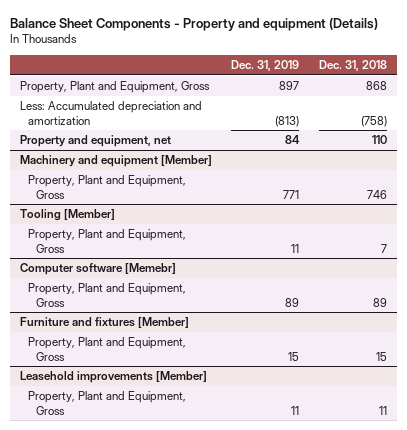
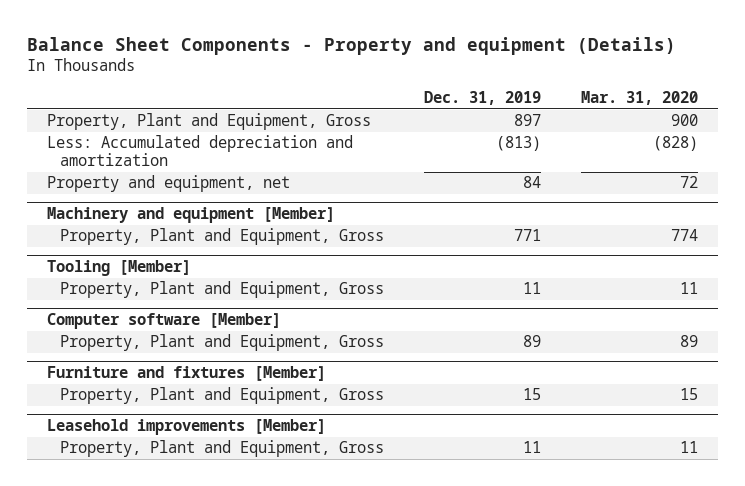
[318,59,387,71] Dec. 31, 2018 -> none
none -> [580,91,698,106] Mar. 31, 2020
[20,263,177,276] Computer software [Memebr] -> [46,313,281,330] Computer software [Member]

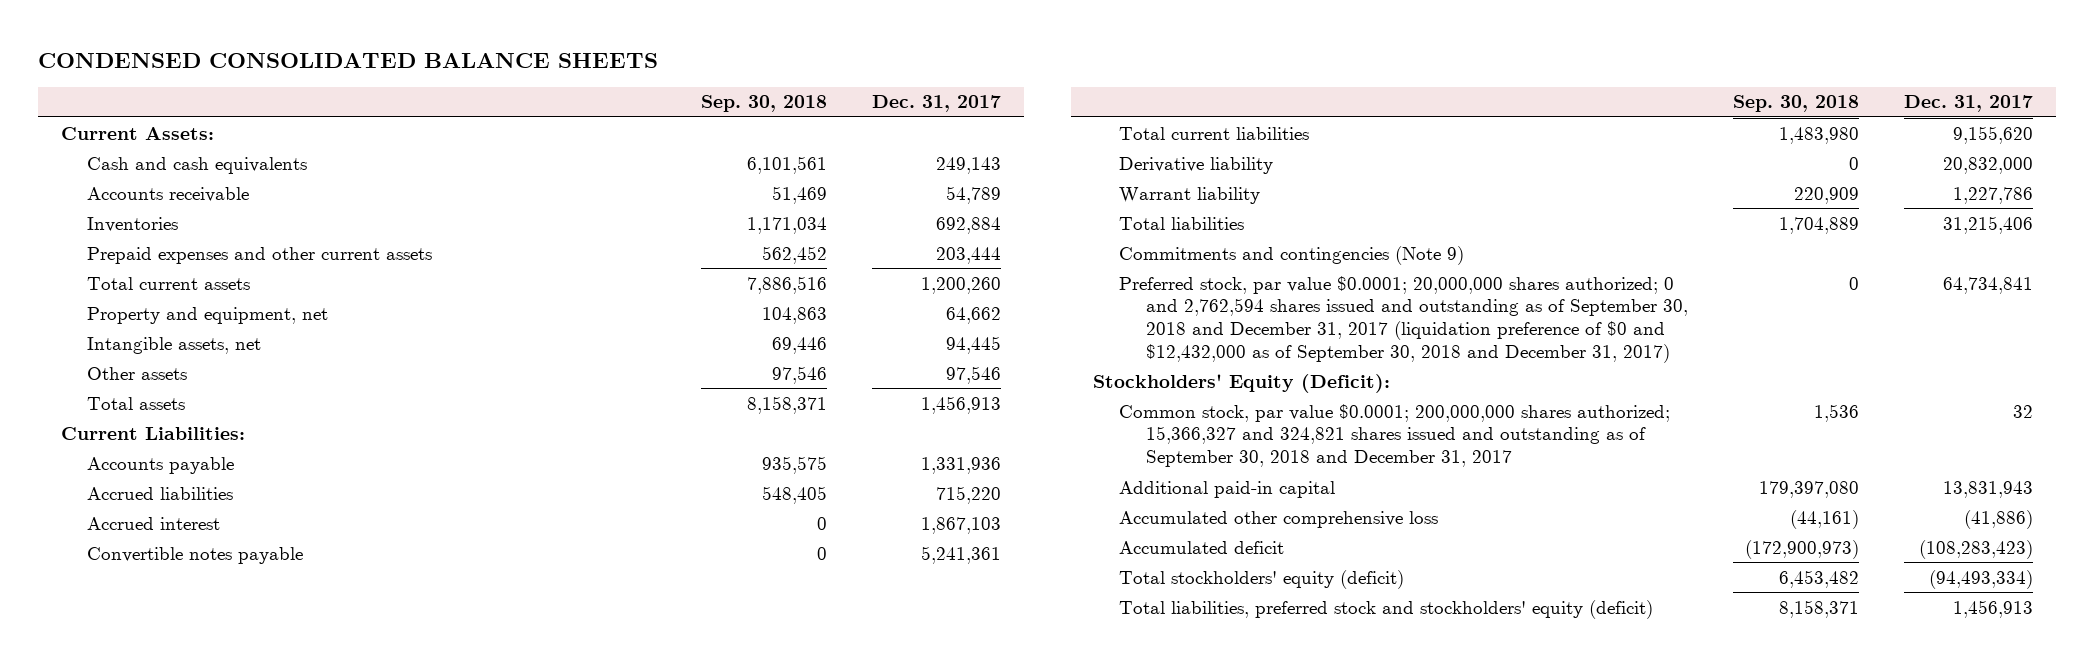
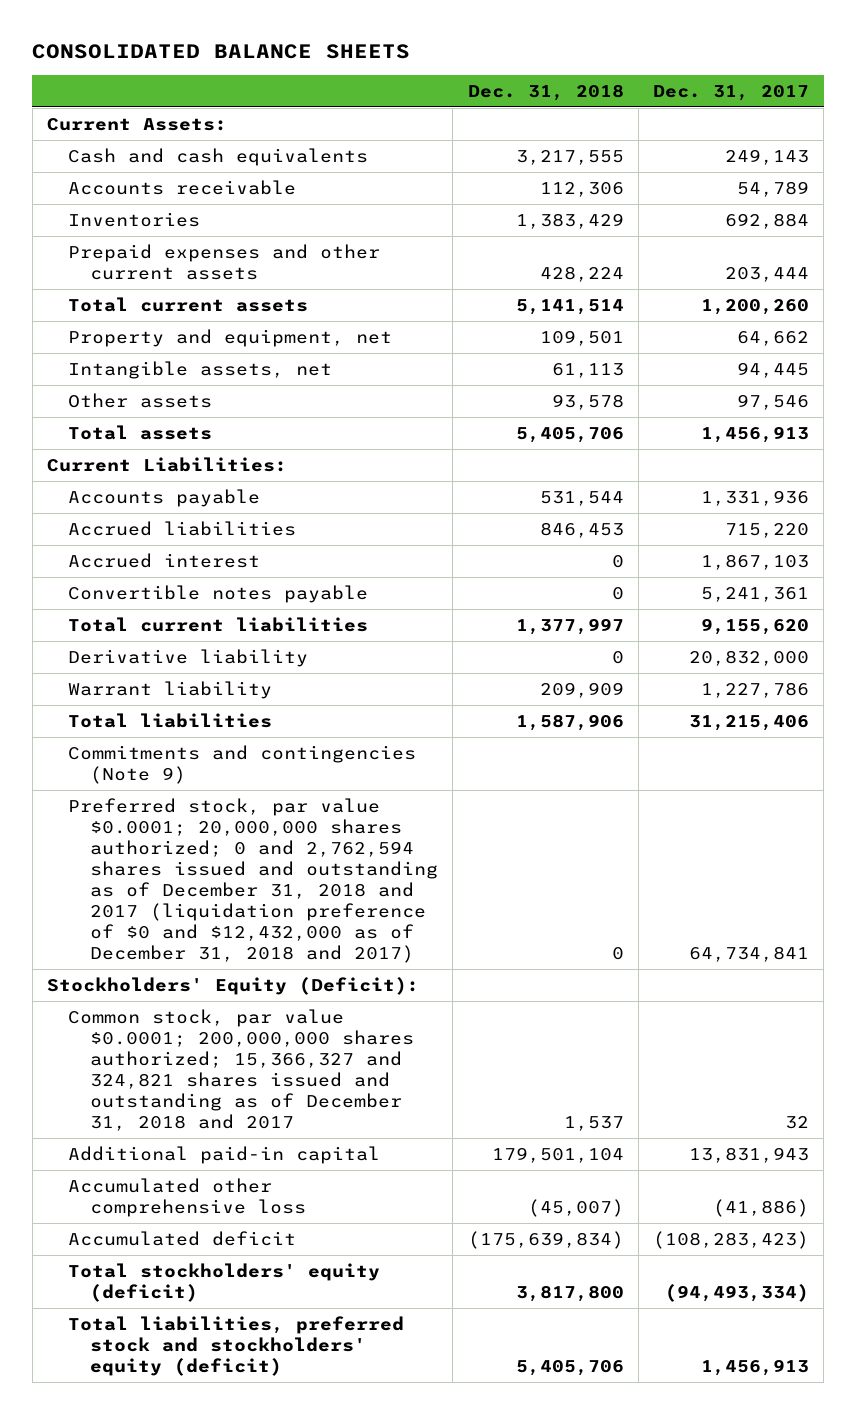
[38,52,659,68] CONDENSED CONSOLIDATED BALANCE SHEETS -> [32,44,411,60] CONSOLIDATED BALANCE SHEETS
[700,95,827,113] Sep. 30, 2018 -> none
none -> [467,83,624,101] Dec. 31, 2018
[1119,275,1688,363] Preferred stock, par value $0.0001; 20,000,000 shares authorized; 0 and 2,762,594 shares issued and outstanding as of September 30, 2018 and December 31, 2017 (liquidation preference of $0 and $12,432,000 as of September 30, 2018 and December 31, 2017) -> [68,797,438,963] Preferred stock, par value $0.0001; 20,000,000 shares authorized; 0 and 2,762,594 shares issued and outstanding as of December 31, 2018 and 2017 (liquidation preference of $0 and $12,432,000 as of December 31, 2018 and 2017)
[1119,403,1671,468] Common stock, par value $0.0001; 200,000,000 shares authorized; 15,366,327 and 324,821 shares issued and outstanding as of September 30, 2018 and December 31, 2017 -> [68,1008,414,1131] Common stock, par value $0.0001; 200,000,000 shares authorized; 15,366,327 and 324,821 shares issued and outstanding as of December 31, 2018 and 2017

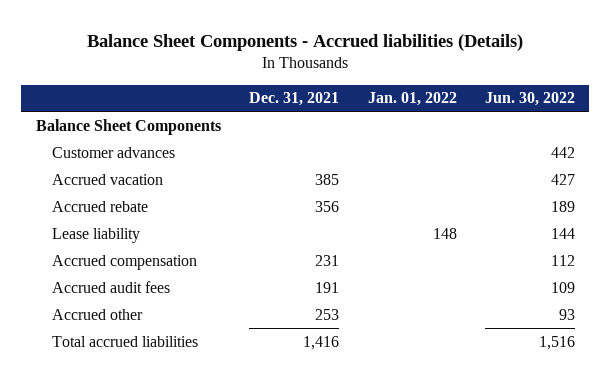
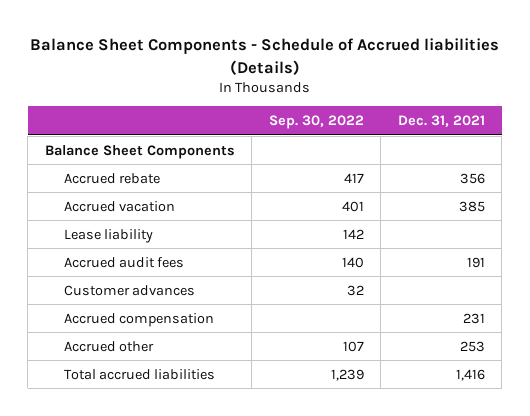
[87,33,524,51] Balance Sheet Components - Accrued liabilities (Details) -> [29,38,499,75] Balance Sheet Components - Schedule of Accrued liabilities (Details)
[367,92,457,107] Jan. 01, 2022 -> none
[485,92,576,107] Jun. 30, 2022 -> none
none -> [268,115,364,130] Sep. 30, 2022
[52,173,164,185] Accrued vacation -> [64,200,176,212] Accrued vacation
[52,146,176,158] Customer advances -> [64,284,196,296] Customer advances
[52,254,198,270] Accrued compensation -> [64,312,215,327] Accrued compensation

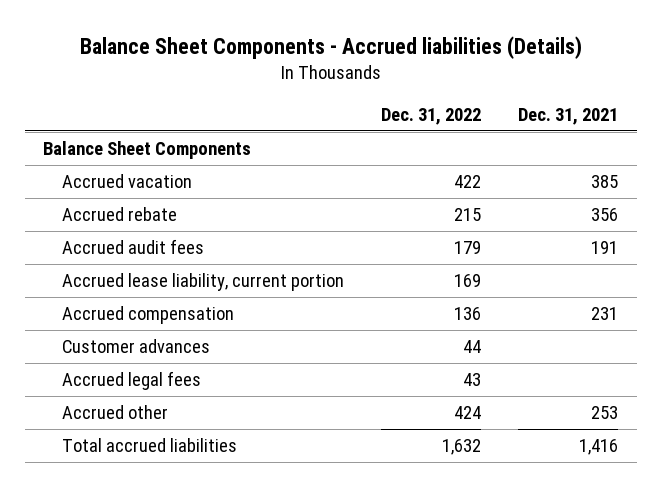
[29,38,499,75] Balance Sheet Components - Schedule of Accrued liabilities (Details) -> [79,36,582,60] Balance Sheet Components - Accrued liabilities (Details)
[268,115,364,130] Sep. 30, 2022 -> none
none -> [381,108,482,126] Dec. 31, 2022
[64,228,154,243] Lease liability -> none
[64,172,161,184] Accrued rebate -> [62,206,178,221] Accrued rebate
none -> [62,272,345,291] Accrued lease liability, current portion
[64,284,196,296] Customer advances -> [62,338,211,353] Customer advances
none -> [62,370,202,390] Accrued legal fees

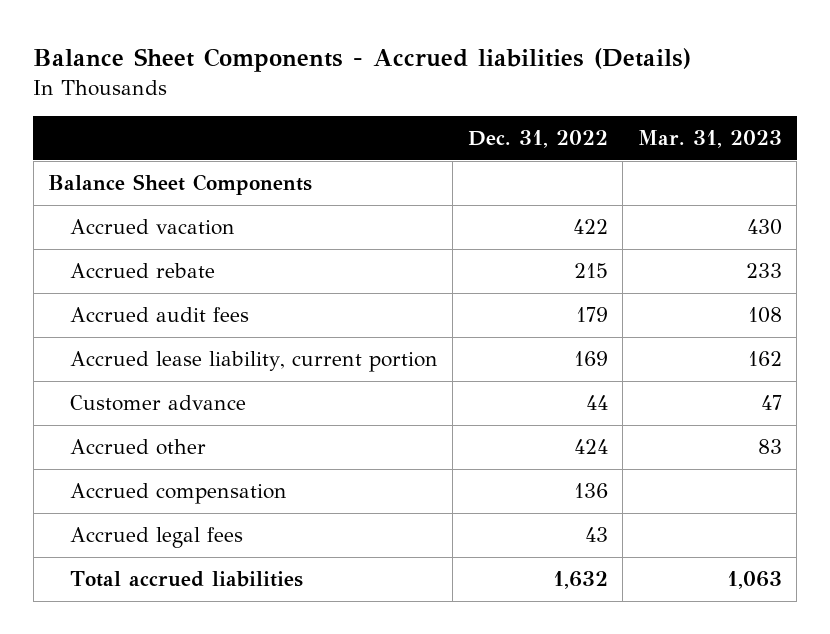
[518,108,619,126] Dec. 31, 2021 -> none
none -> [637,130,782,149] Mar. 31, 2023
none -> [69,395,246,412] Customer advance
[62,404,169,419] Accrued other -> [69,439,206,456] Accrued other
[62,338,211,353] Customer advances -> none

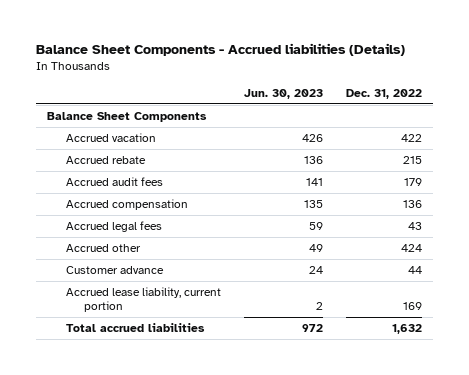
[637,130,782,149] Mar. 31, 2023 -> none
none -> [243,88,323,99] Jun. 30, 2023
[69,439,206,456] Accrued other -> [65,244,141,253] Accrued other
[69,395,246,412] Customer advance -> [65,266,164,275] Customer advance
[69,351,438,373] Accrued lease liability, current portion -> [65,287,221,313] Accrued lease liability, current portion

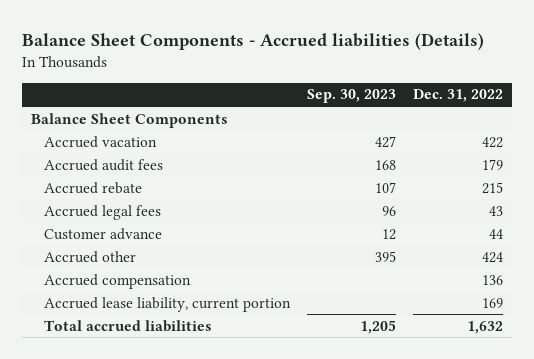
[243,88,323,99] Jun. 30, 2023 -> none
none -> [307,89,397,104] Sep. 30, 2023
[65,156,146,165] Accrued rebate -> [44,181,143,194] Accrued rebate
[65,244,141,253] Accrued other -> [44,250,137,263] Accrued other
[65,199,188,211] Accrued compensation -> [44,273,192,289] Accrued compensation

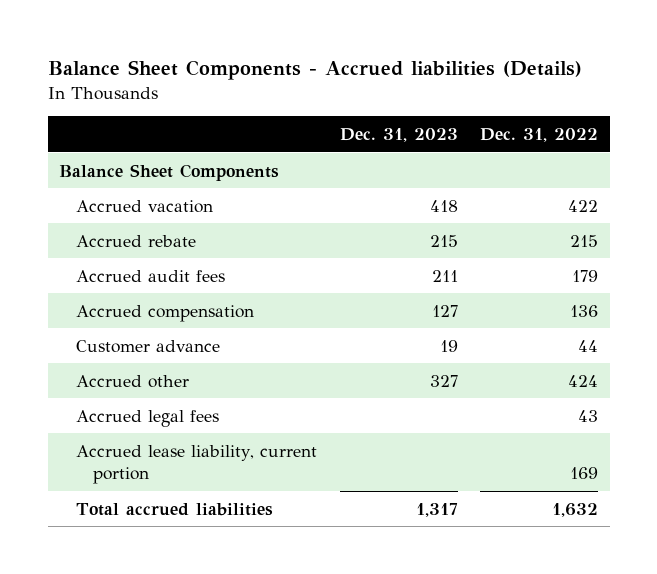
[307,89,397,104] Sep. 30, 2023 -> none
none -> [339,128,458,143] Dec. 31, 2023
[44,158,164,171] Accrued audit fees -> [76,269,226,282] Accrued audit fees
[44,273,192,289] Accrued compensation -> [76,304,255,322] Accrued compensation
[44,204,162,220] Accrued legal fees -> [76,409,220,427] Accrued legal fees

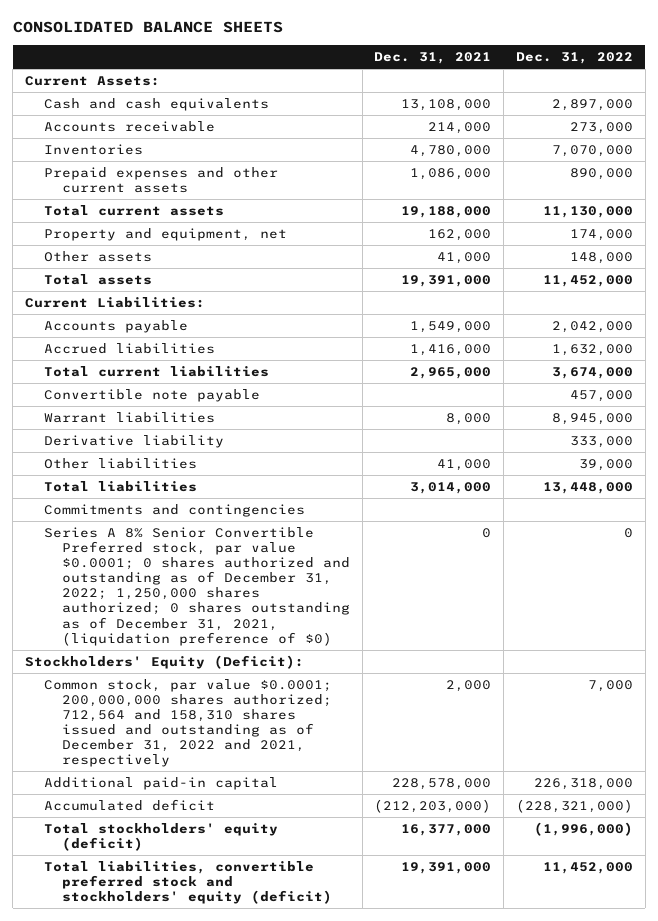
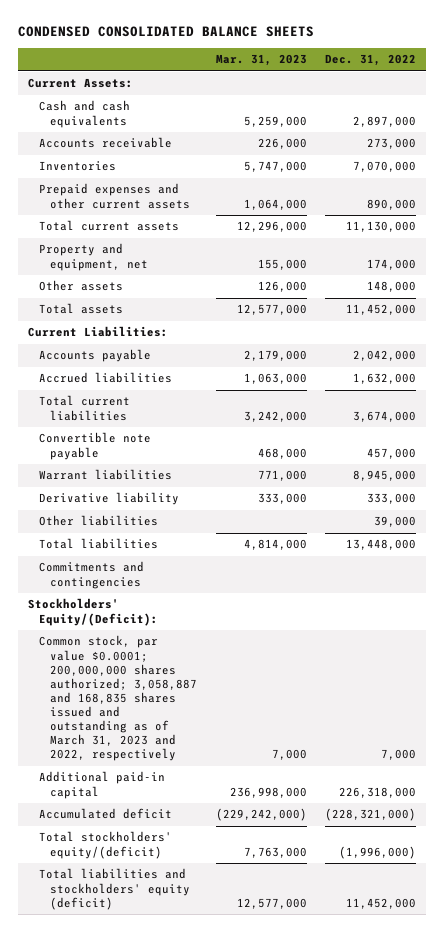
[12,21,283,34] CONSOLIDATED BALANCE SHEETS -> [18,26,315,38] CONDENSED CONSOLIDATED BALANCE SHEETS
[374,51,492,64] Dec. 31, 2021 -> none
none -> [215,54,307,67] Mar. 31, 2023
[43,526,351,646] Series A 8% Senior Convertible Preferred stock, par value $0.0001; 0 shares authorized and outstanding as of December 31, 2022; 1,250,000 shares authorized; 0 shares outstanding as of December 31, 2021, (liquidation preference of $0) -> none
[25,654,305,669] Stockholders' Equity (Deficit): -> [27,598,158,626] Stockholders' Equity/(Deficit):
[43,678,333,768] Common stock, par value $0.0001; 200,000,000 shares authorized; 712,564 and 158,310 shares issued and outstanding as of December 31, 2022 and 2021, respectively -> [38,635,198,762] Common stock, par value $0.0001; 200,000,000 shares authorized; 3,058,887 and 168,835 shares issued and outstanding as of March 31, 2023 and 2022, respectively
[43,822,278,852] Total stockholders' equity (deficit) -> [38,831,172,859] Total stockholders' equity/(deficit)
[43,860,333,905] Total liabilities, convertible preferred stock and stockholders' equity (deficit) -> [38,868,191,910] Total liabilities and stockholders' equity (deficit)

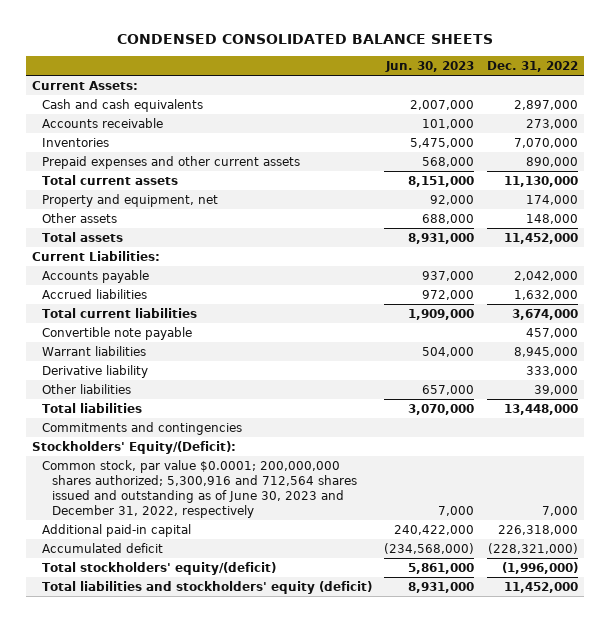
[215,54,307,67] Mar. 31, 2023 -> none
none -> [385,61,475,73] Jun. 30, 2023
[38,635,198,762] Common stock, par value $0.0001; 200,000,000 shares authorized; 3,058,887 and 168,835 shares issued and outstanding as of March 31, 2023 and 2022, respectively -> [42,460,358,519] Common stock, par value $0.0001; 200,000,000 shares authorized; 5,300,916 and 712,564 shares issued and outstanding as of June 30, 2023 and December 31, 2022, respectively

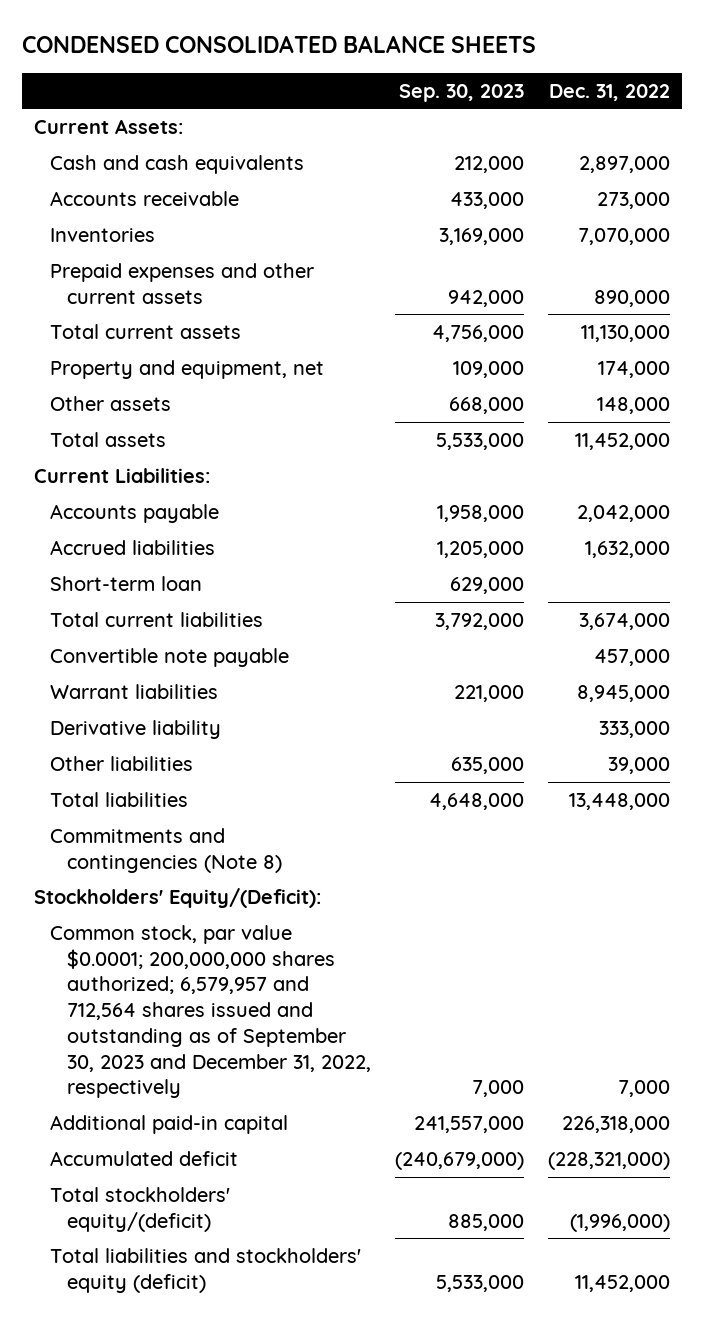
[385,61,475,73] Jun. 30, 2023 -> none
none -> [398,83,524,102] Sep. 30, 2023
none -> [50,575,203,591] Short-term loan
[42,422,243,436] Commitments and contingencies -> [50,827,282,873] Commitments and contingencies (Note 8)
[42,460,358,519] Common stock, par value $0.0001; 200,000,000 shares authorized; 5,300,916 and 712,564 shares issued and outstanding as of June 30, 2023 and December 31, 2022, respectively -> [50,924,371,1099] Common stock, par value $0.0001; 200,000,000 shares authorized; 6,579,957 and 712,564 shares issued and outstanding as of September 30, 2023 and December 31, 2022, respectively

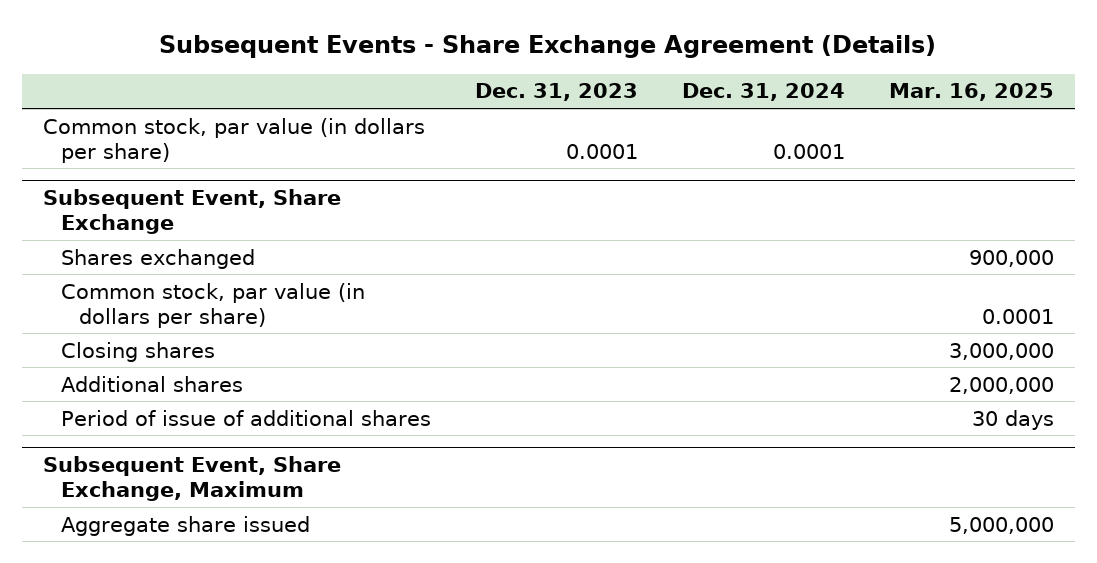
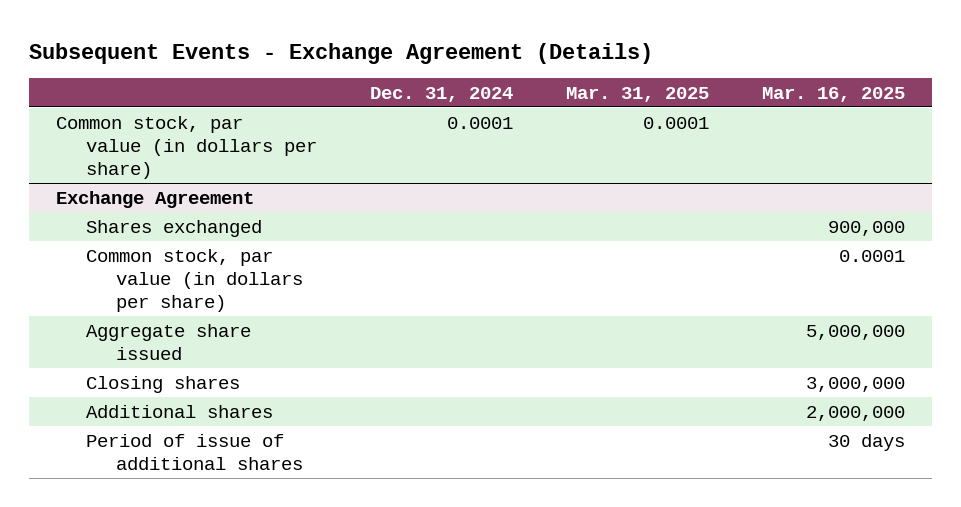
[159,35,937,59] Subsequent Events - Share Exchange Agreement (Details) -> [29,42,654,64] Subsequent Events - Exchange Agreement (Details)
[475,83,639,102] Dec. 31, 2023 -> none
none -> [565,86,709,102] Mar. 31, 2025
[43,189,342,235] Subsequent Event, Share Exchange -> none
none -> [55,190,254,208] Exchange Agreement
none -> [85,323,251,360] Aggregate share issued
[43,456,342,502] Subsequent Event, Share Exchange, Maximum -> none
[61,515,311,536] Aggregate share issued -> none

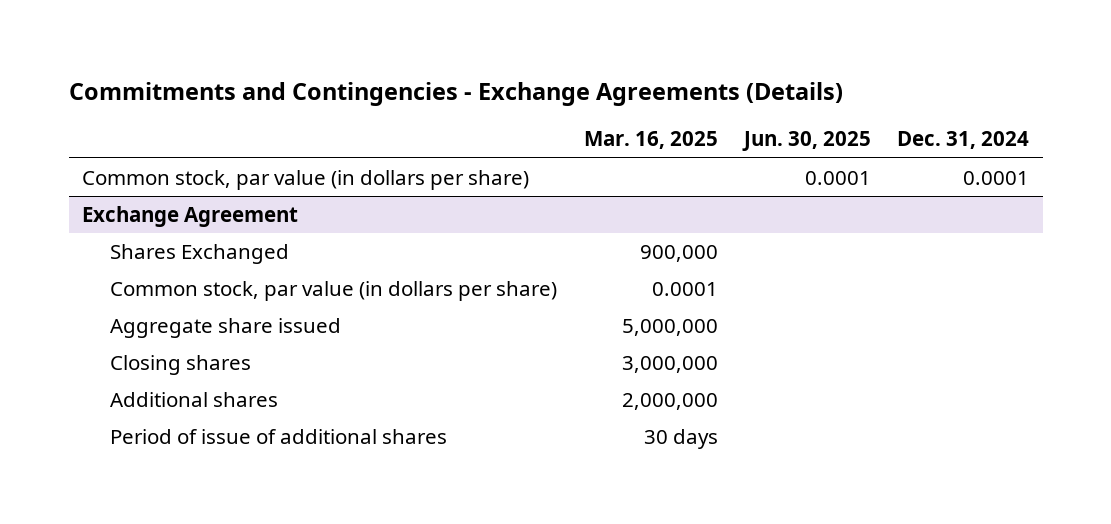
[29,42,654,64] Subsequent Events - Exchange Agreement (Details) -> [68,82,843,107] Commitments and Contingencies - Exchange Agreements (Details)
[565,86,709,102] Mar. 31, 2025 -> none
none -> [742,131,872,152] Jun. 30, 2025
[85,219,262,237] Shares exchanged -> [110,243,290,264] Shares Exchanged

